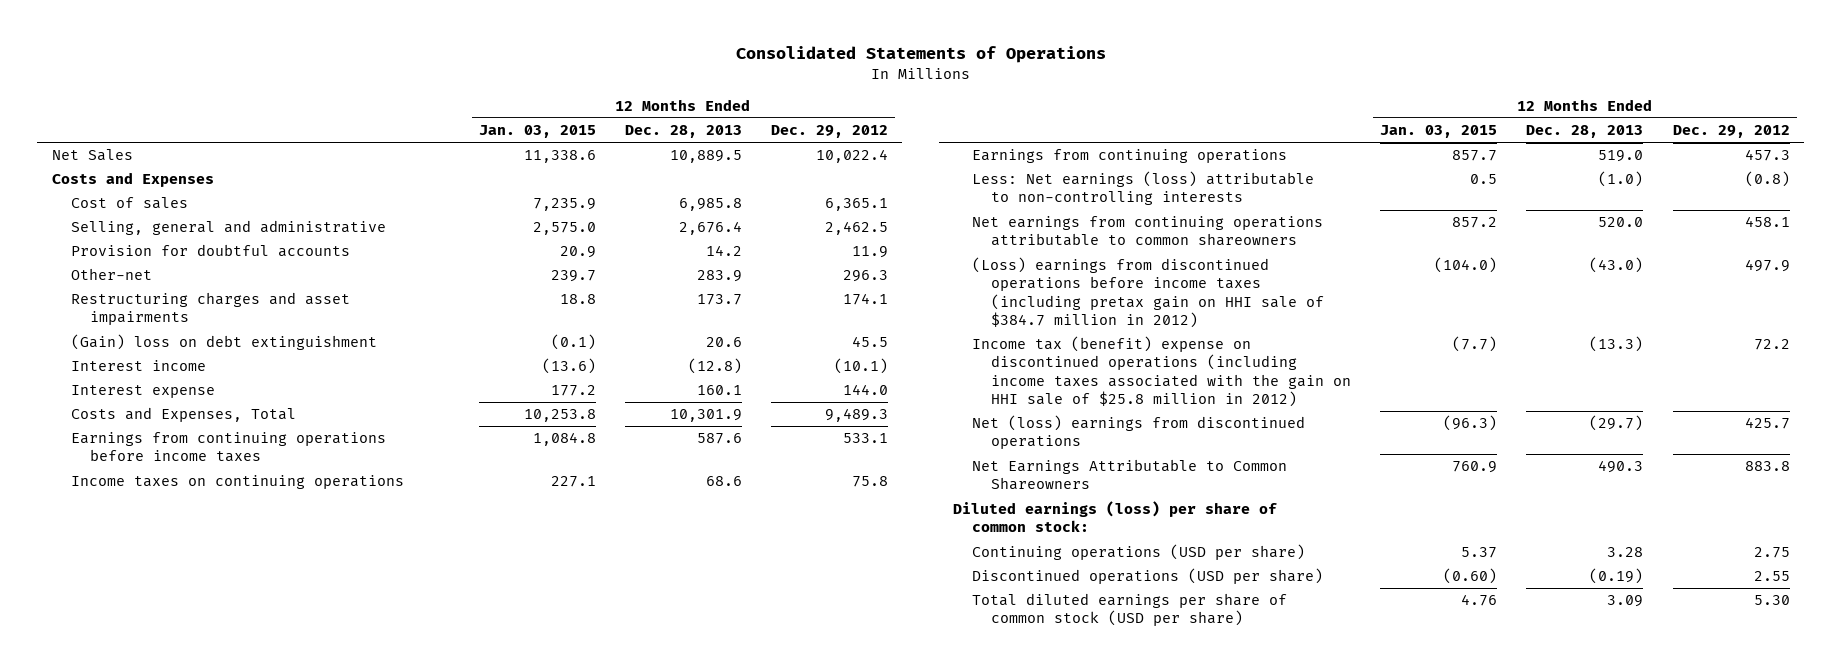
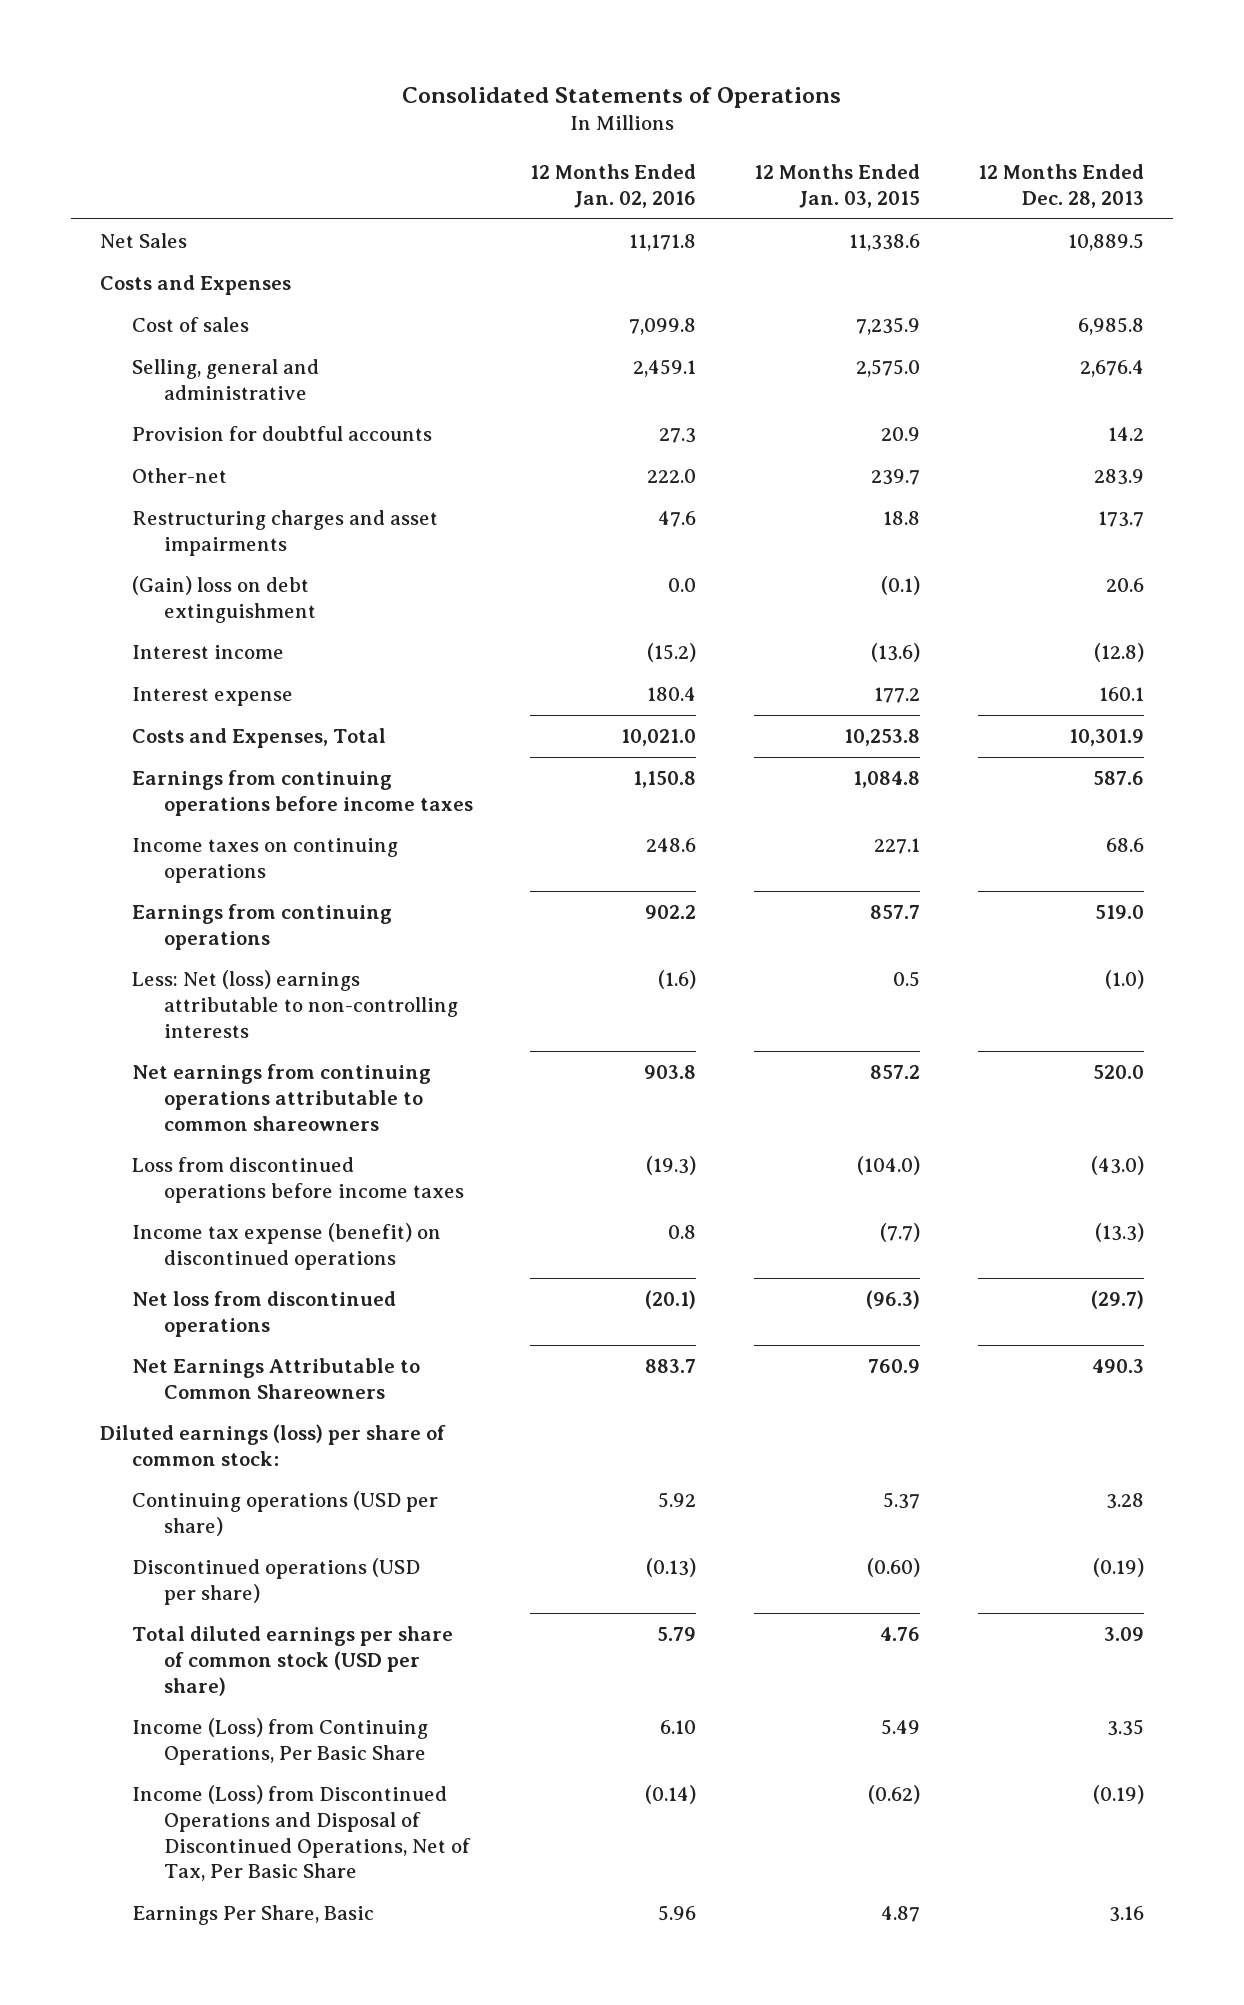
[770,124,888,138] Dec. 29, 2012 -> none
none -> [530,163,697,208] 12 Months Ended Jan. 02, 2016
[972,171,1315,206] Less: Net earnings (loss) attributable to non-controlling interests -> [131,969,458,1038] Less: Net (loss) earnings attributable to non-controlling interests
[972,257,1325,328] (Loss) earnings from discontinued operations before income taxes (including pretax gain on HHI sale of $384.7 million in 2012) -> [131,1156,464,1203] Loss from discontinued operations before income taxes
[972,336,1352,407] Income tax (benefit) expense on discontinued operations (including income taxes associated with the gain on HHI sale of $25.8 million in 2012) -> [131,1222,441,1270] Income tax expense (benefit) on discontinued operations
[972,415,1306,450] Net (loss) earnings from discontinued operations -> [131,1290,396,1337] Net loss from discontinued operations
none -> [131,1717,428,1765] Income (Loss) from Continuing Operations, Per Basic Share
none -> [131,1784,471,1882] Income (Loss) from Discontinued Operations and Disposal of Discontinued Operations, Net of Tax, Per Basic Share
none -> [131,1904,374,1925] Earnings Per Share, Basic

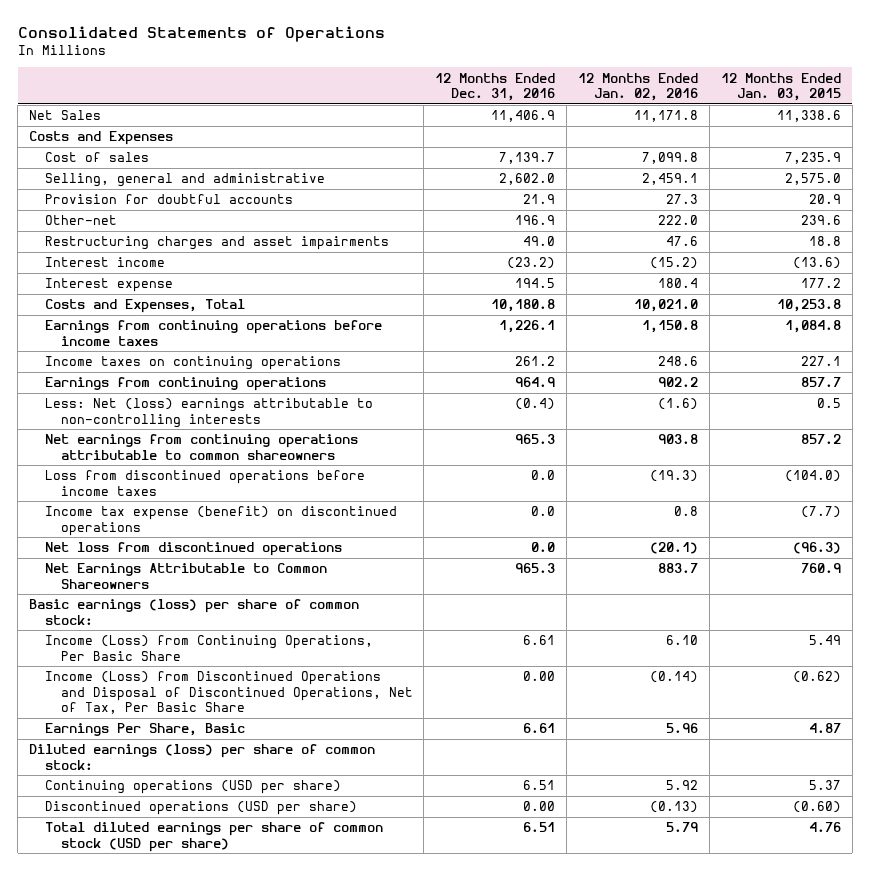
[978,163,1145,208] 12 Months Ended Dec. 28, 2013 -> none
none -> [435,72,556,102] 12 Months Ended Dec. 31, 2016
[871,468,921,485] 239.7 -> [801,215,842,226] 239.6
[131,575,316,623] (Gain) loss on debt extinguishment -> none
none -> [29,599,360,625] Basic earnings (loss) per share of common stock:
[131,1717,428,1765] Income (Loss) from Continuing Operations, Per Basic Share -> [44,635,373,661] Income (Loss) from Continuing Operations, Per Basic Share
[131,1784,471,1882] Income (Loss) from Discontinued Operations and Disposal of Discontinued Operations, Net of Tax, Per Basic Share -> [44,671,413,715] Income (Loss) from Discontinued Operations and Disposal of Discontinued Operations, Net of Tax, Per Basic Share
[131,1904,374,1925] Earnings Per Share, Basic -> [44,723,245,737] Earnings Per Share, Basic

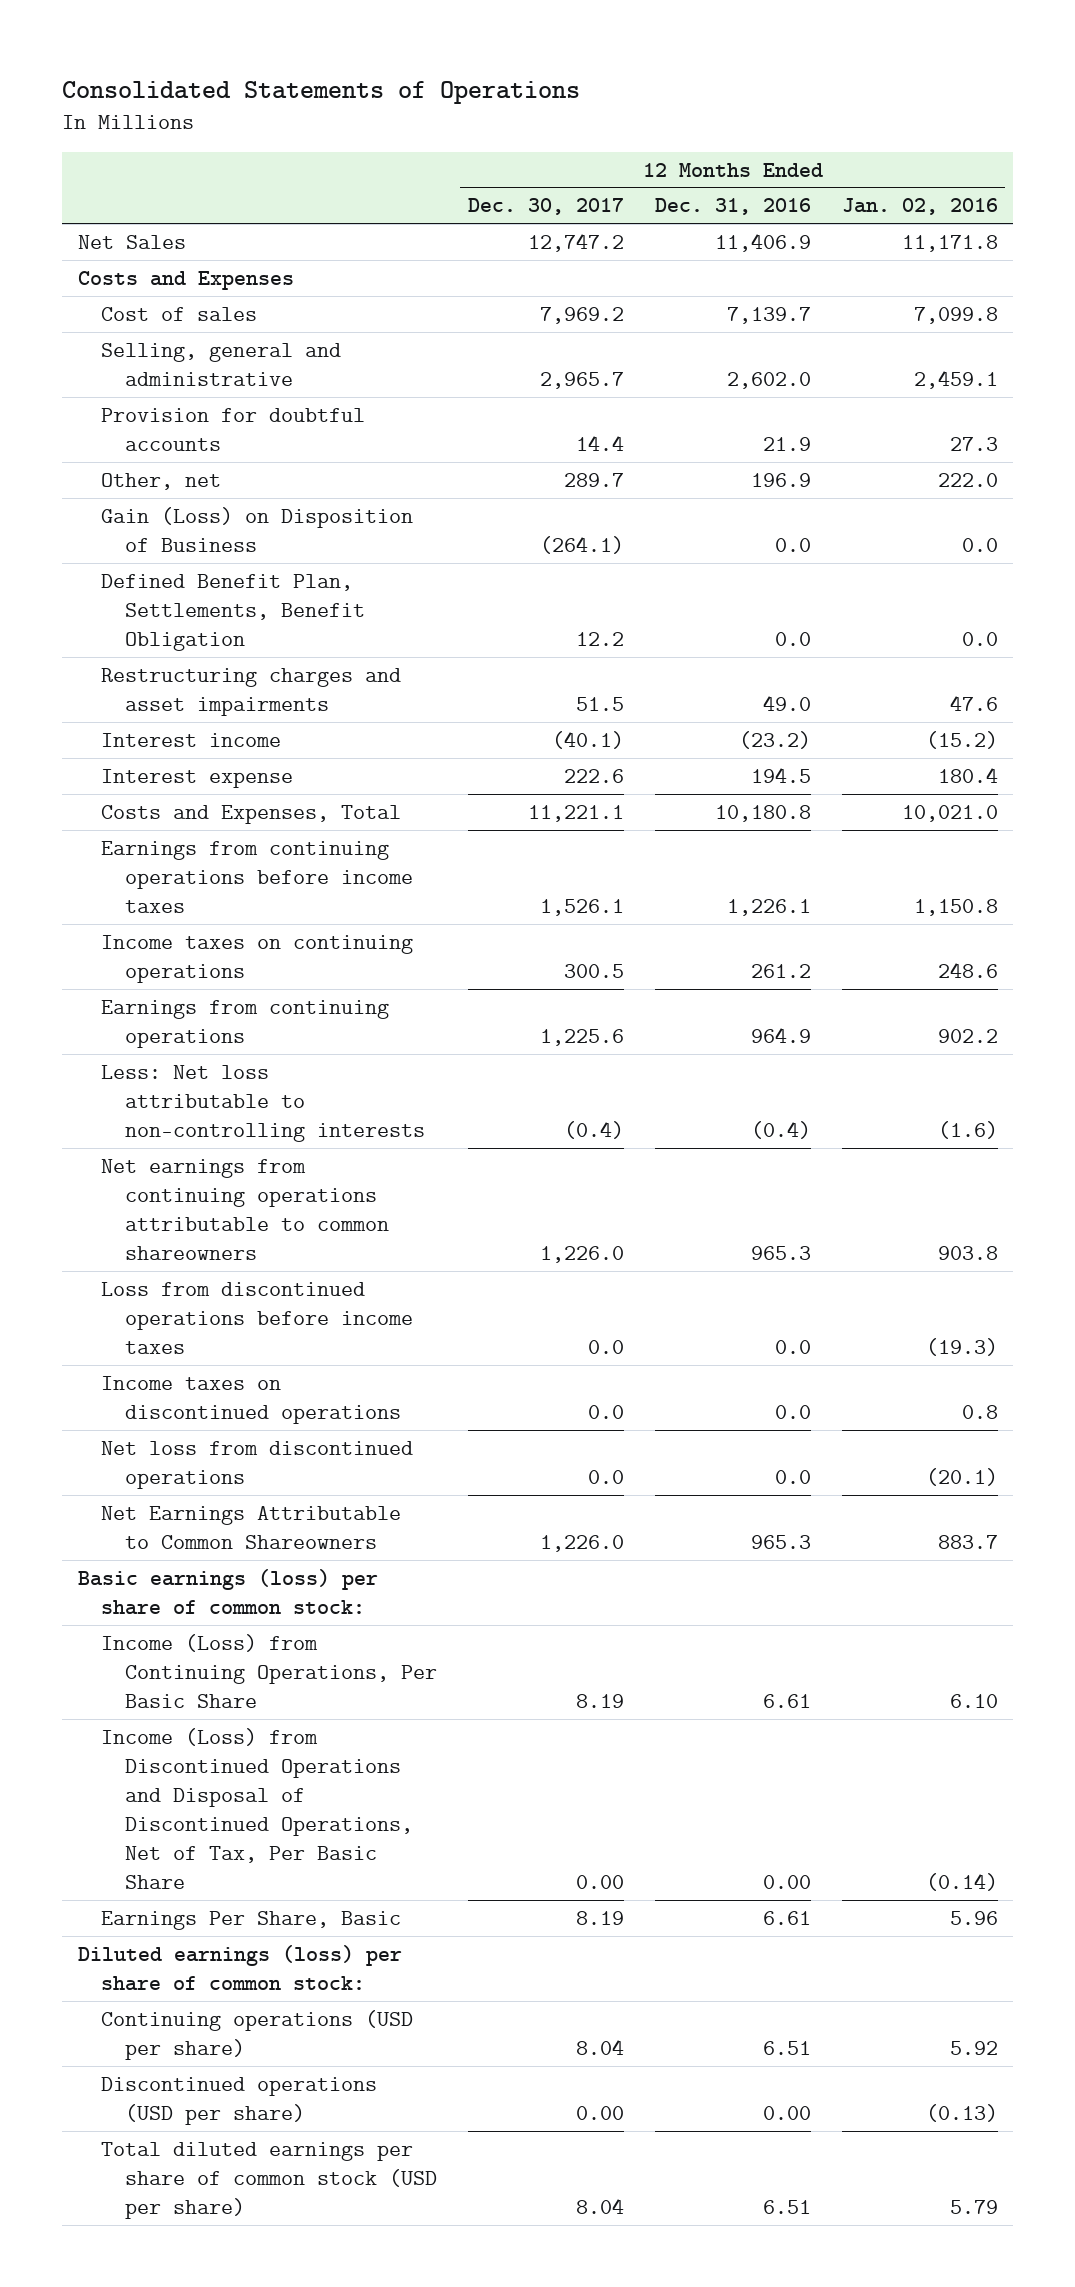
[721,72,842,102] 12 Months Ended Jan. 03, 2015 -> none
none -> [468,198,625,216] Dec. 30, 2017
[44,215,117,226] Other-net -> [101,472,222,490] Other, net
none -> [101,506,414,552] Gain (Loss) on Disposition of Business
none -> [101,573,366,651] Defined Benefit Plan, Settlements, Benefit Obligation
[44,398,373,428] Less: Net (loss) earnings attributable to non-controlling interests -> [101,1064,426,1142] Less: Net loss attributable to non-controlling interests
[44,506,397,536] Income tax expense (benefit) on discontinued operations -> [101,1375,402,1424] Income taxes on discontinued operations

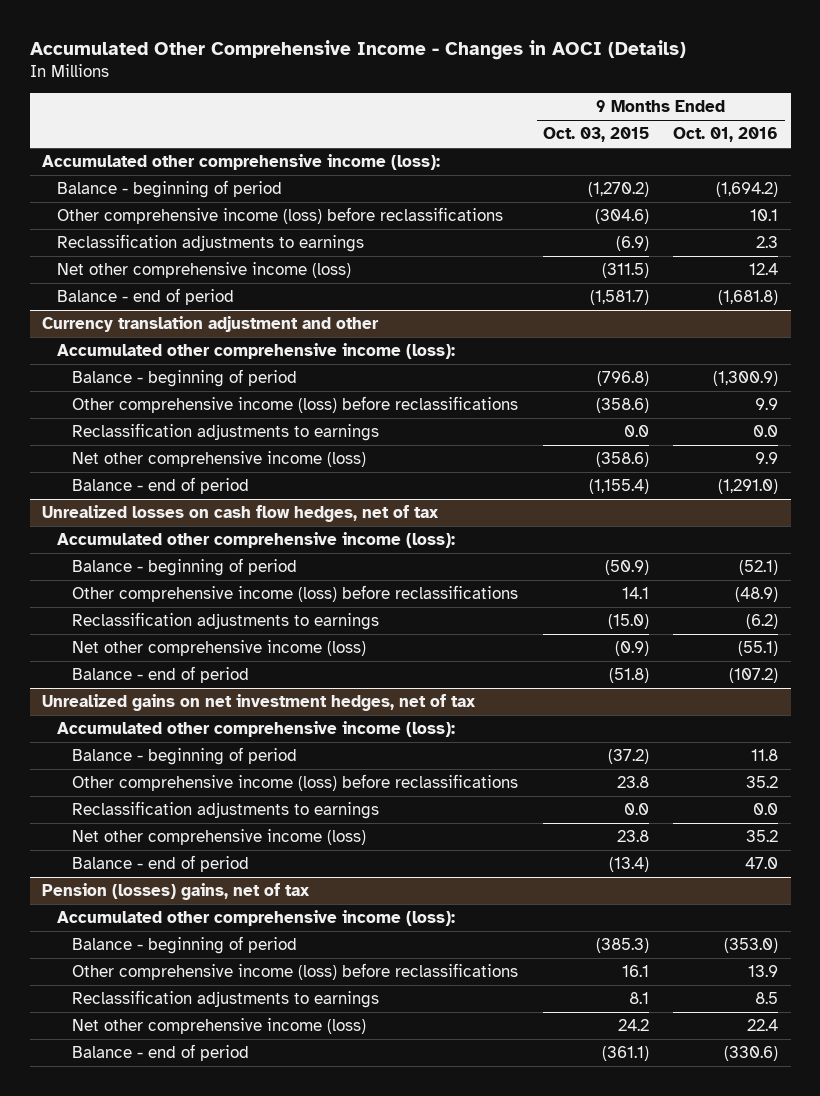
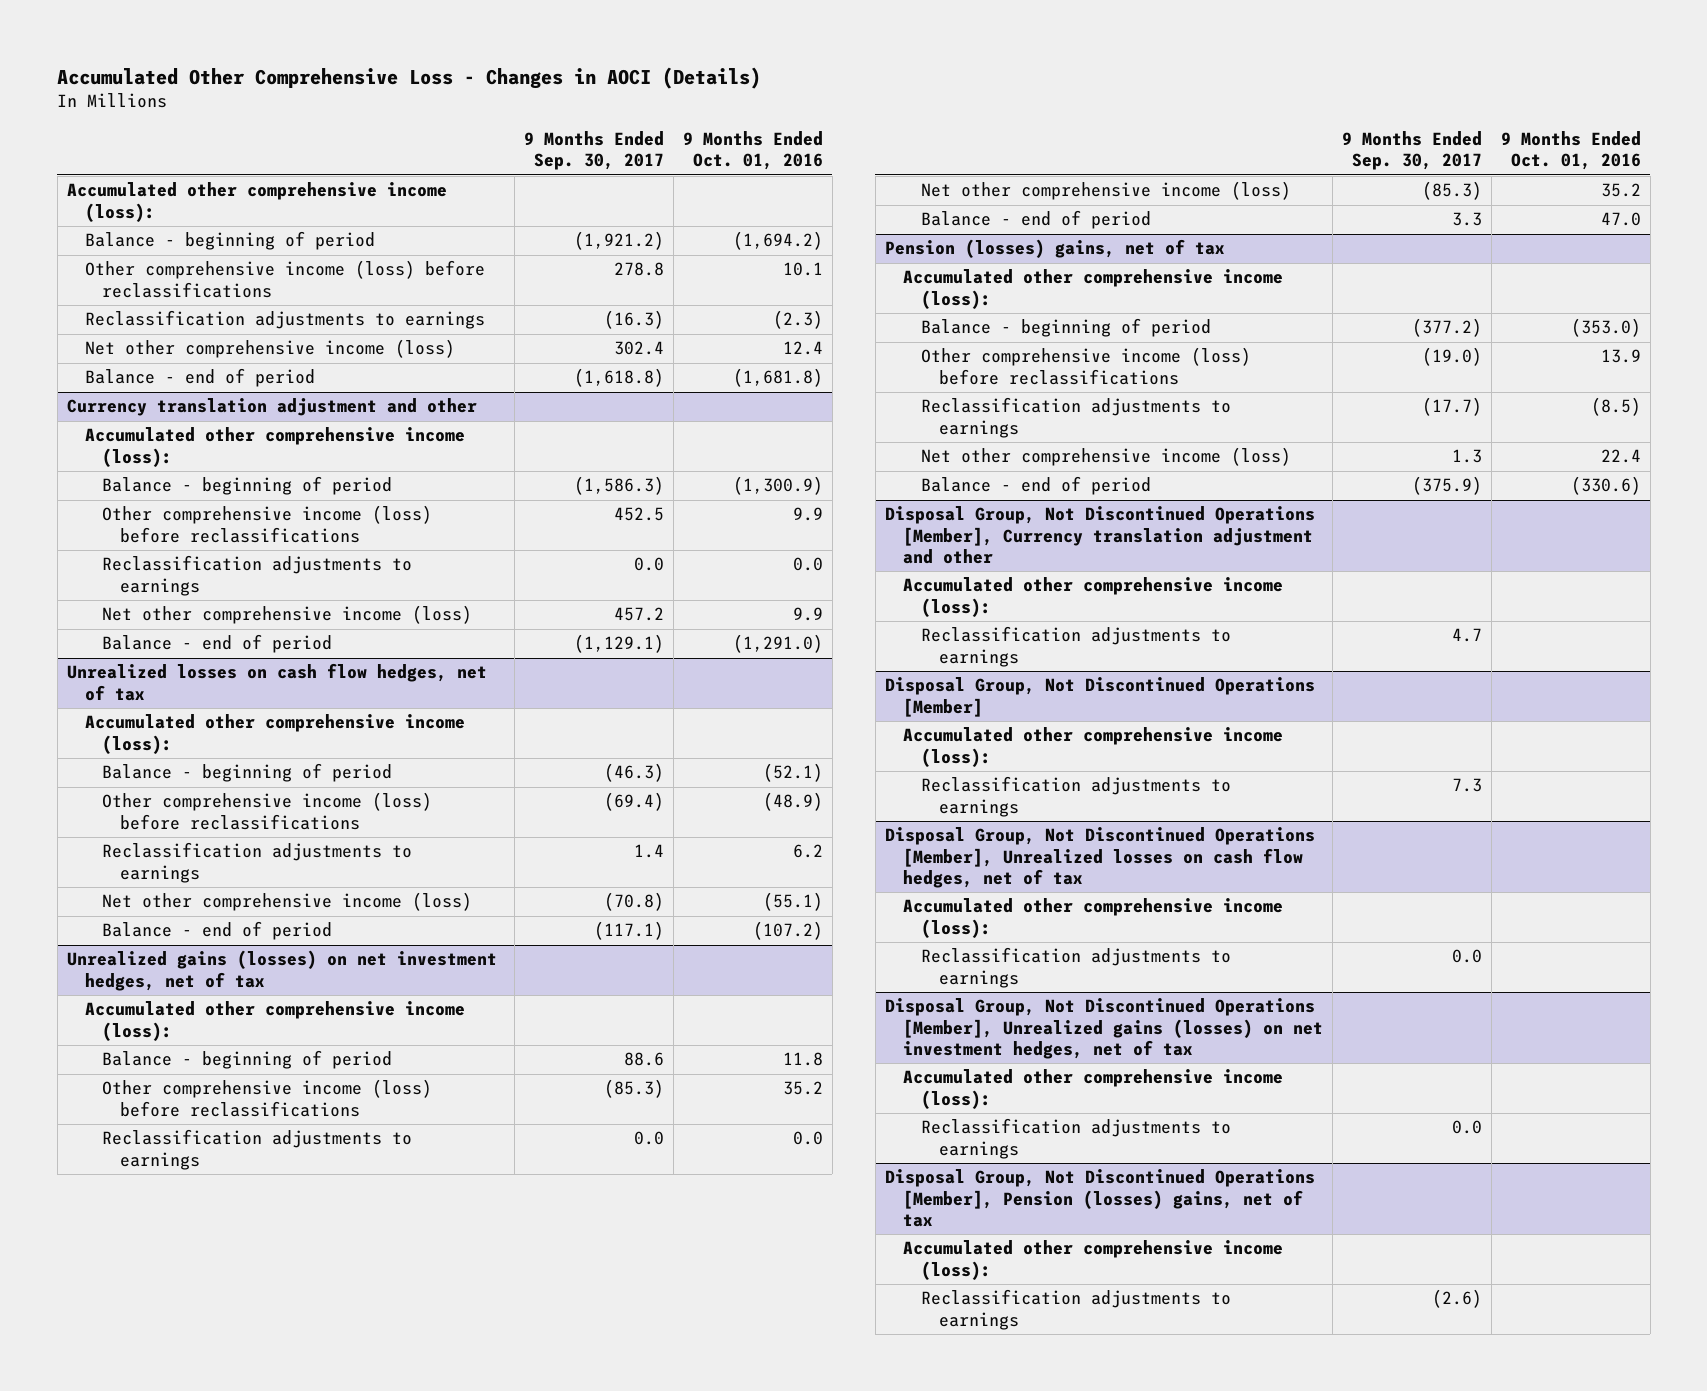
[29,39,686,60] Accumulated Other Comprehensive Income - Changes in AOCI (Details) -> [57,66,762,89] Accumulated Other Comprehensive Loss - Changes in AOCI (Details)
[542,127,649,143] Oct. 03, 2015 -> none
none -> [523,131,664,171] 9 Months Ended Sep. 30, 2017
[756,235,779,248] 2.3 -> [772,310,823,330] (2.3)
[746,613,779,629] (6.2) -> [792,844,823,859] 6.2
[41,693,476,711] Unrealized gains on net investment hedges, net of tax -> [66,950,497,991] Unrealized gains (losses) on net investment hedges, net of tax
[755,991,779,1004] 8.5 -> [1590,397,1641,417] (8.5)
none -> [884,506,1315,565] Disposal Group, Not Discontinued Operations [Member], Currency translation adjustment and other
none -> [902,577,1283,617] Accumulated other comprehensive income (loss):
none -> [920,626,1231,667] Reclassification adjustments to earnings
none -> [884,677,1315,717] Disposal Group, Not Discontinued Operations [Member]
none -> [902,727,1283,767] Accumulated other comprehensive income (loss):
none -> [920,776,1231,817] Reclassification adjustments to earnings
none -> [884,827,1315,889] Disposal Group, Not Discontinued Operations [Member], Unrealized losses on cash flow hedges, net of tax
none -> [902,898,1283,938] Accumulated other comprehensive income (loss):
none -> [920,947,1231,988] Reclassification adjustments to earnings
none -> [884,998,1323,1060] Disposal Group, Not Discontinued Operations [Member], Unrealized gains (losses) on net investment hedges, net of tax
none -> [902,1069,1283,1109] Accumulated other comprehensive income (loss):
none -> [920,1118,1231,1159] Reclassification adjustments to earnings
none -> [884,1169,1315,1228] Disposal Group, Not Discontinued Operations [Member], Pension (losses) gains, net of tax
none -> [902,1240,1283,1280] Accumulated other comprehensive income (loss):
none -> [920,1289,1231,1330] Reclassification adjustments to earnings

